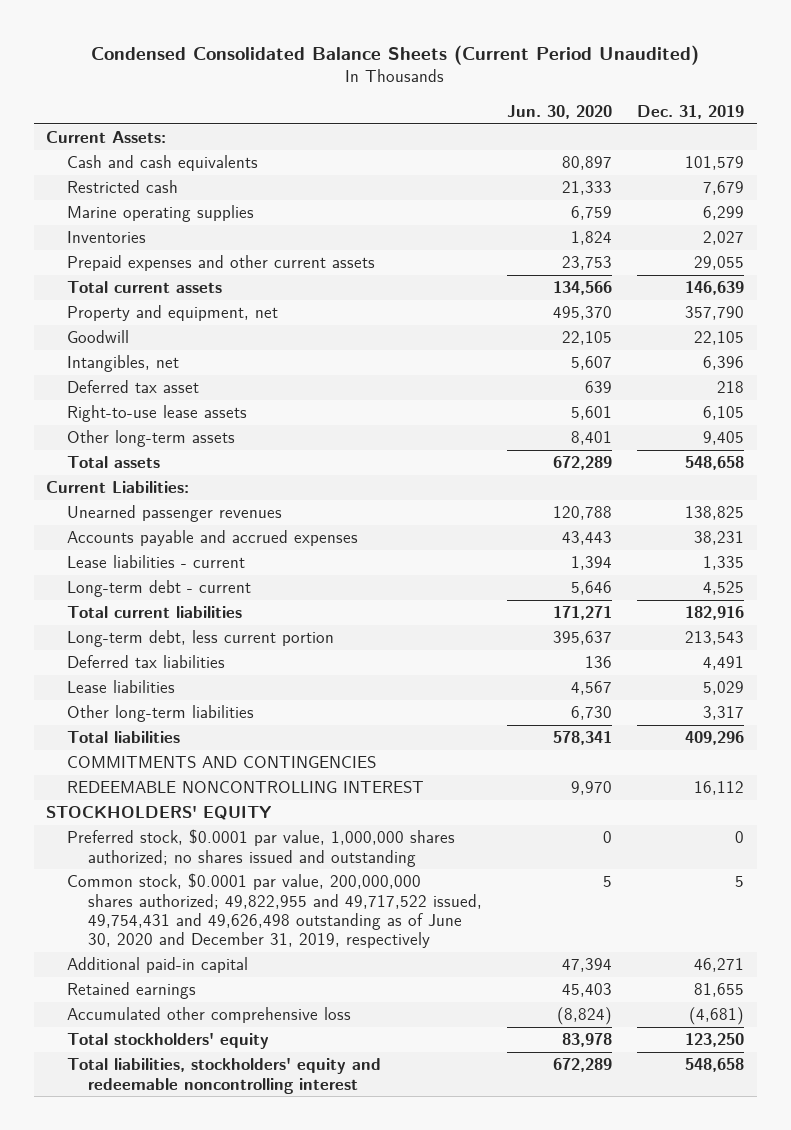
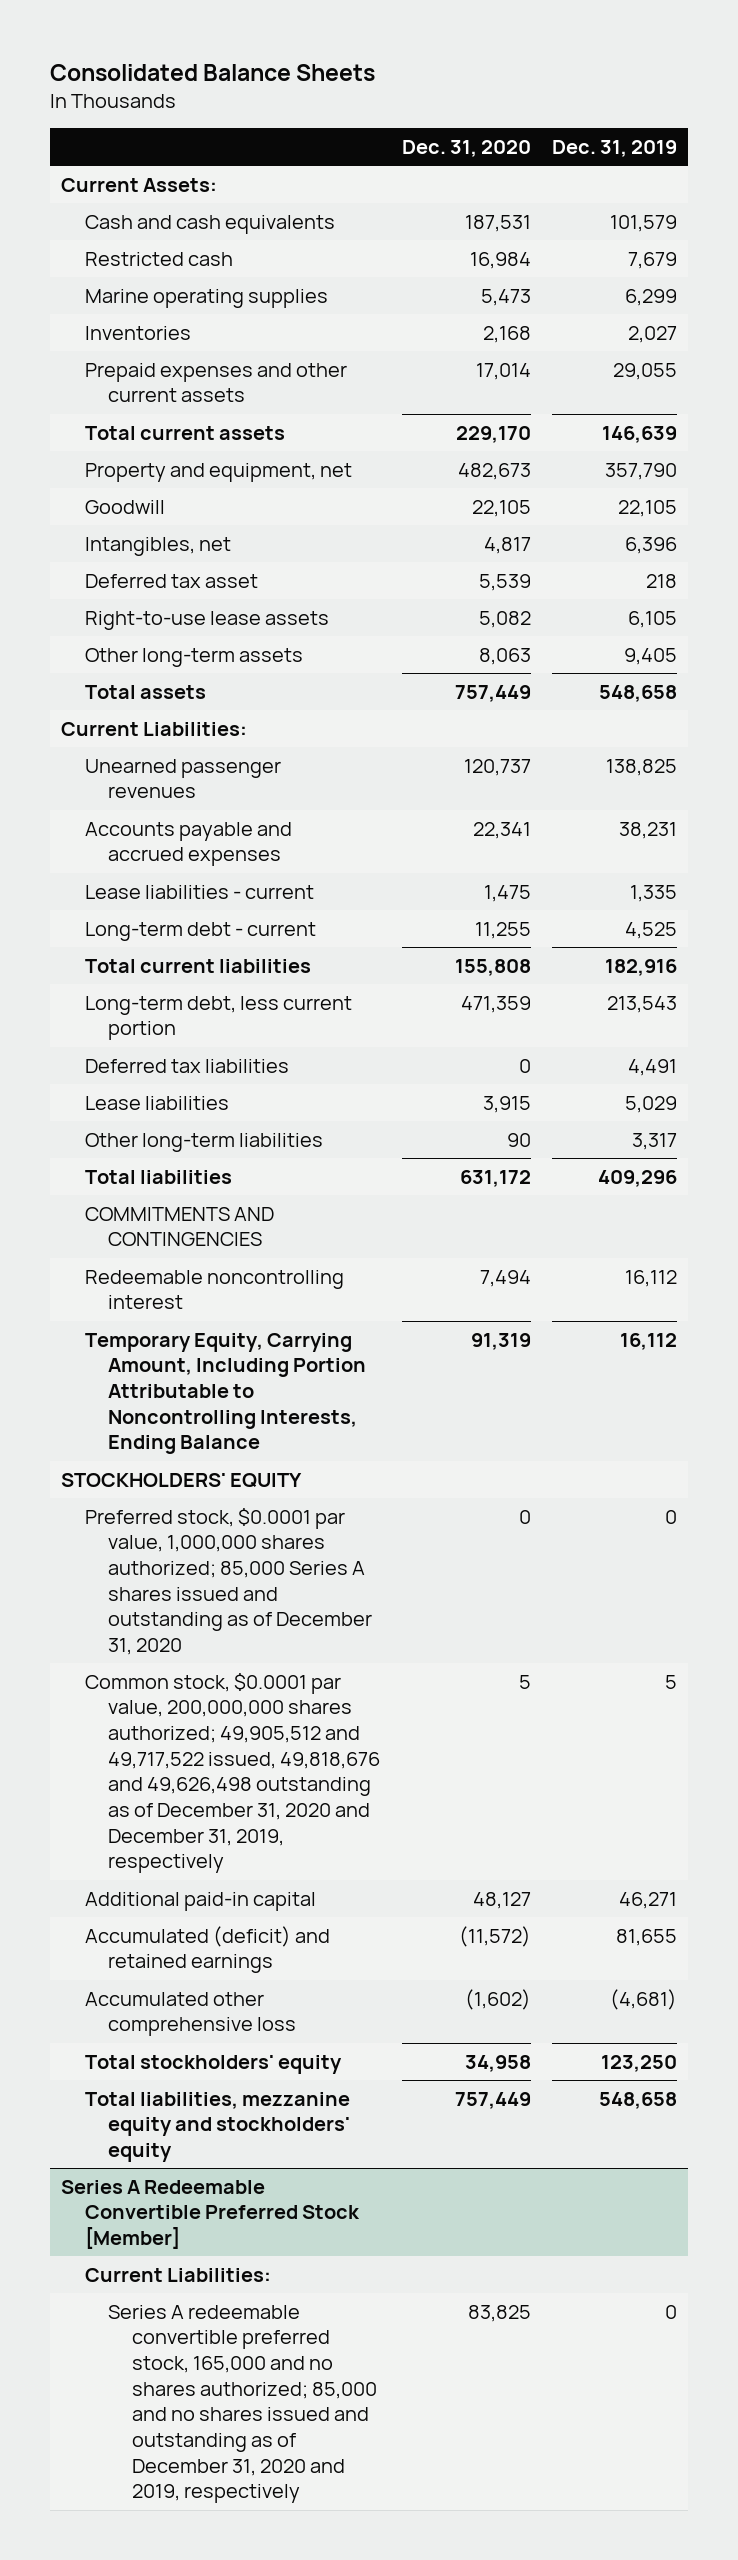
[91,44,700,65] Condensed Consolidated Balance Sheets (Current Period Unaudited) -> [50,64,376,82] Consolidated Balance Sheets
[507,105,613,120] Jun. 30, 2020 -> none
none -> [401,139,531,157] Dec. 31, 2020
[67,781,425,794] REDEEMABLE NONCONTROLLING INTEREST -> [84,1269,344,1310] Redeemable noncontrolling interest
none -> [84,1332,367,1455] Temporary Equity, Carrying Amount, Including Portion Attributable to Noncontrolling Interests, Ending Balance
[67,829,456,867] Preferred stock, $0.0001 par value, 1,000,000 shares authorized; no shares issued and outstanding -> [84,1507,373,1656] Preferred stock, $0.0001 par value, 1,000,000 shares authorized; 85,000 Series A shares issued and outstanding as of December 31, 2020
[67,873,483,949] Common stock, $0.0001 par value, 200,000,000 shares authorized; 49,822,955 and 49,717,522 issued, 49,754,431 and 49,626,498 outstanding as of June 30, 2020 and December 31, 2019, respectively -> [84,1672,381,1874] Common stock, $0.0001 par value, 200,000,000 shares authorized; 49,905,512 and 49,717,522 issued, 49,818,676 and 49,626,498 outstanding as of December 31, 2020 and December 31, 2019, respectively
[67,982,197,1000] Retained earnings -> [84,1925,330,1974] Accumulated (deficit) and retained earnings
[67,1058,382,1094] Total liabilities, stockholders' equity and redeemable noncontrolling interest -> [84,2091,351,2163] Total liabilities, mezzanine equity and stockholders' equity
none -> [60,2179,360,2250] Series A Redeemable Convertible Preferred Stock [Member]
none -> [84,2267,271,2282] Current Liabilities:
none -> [108,2304,378,2504] Series A redeemable convertible preferred stock, 165,000 and no shares authorized; 85,000 and no shares issued and outstanding as of December 31, 2020 and 2019, respectively

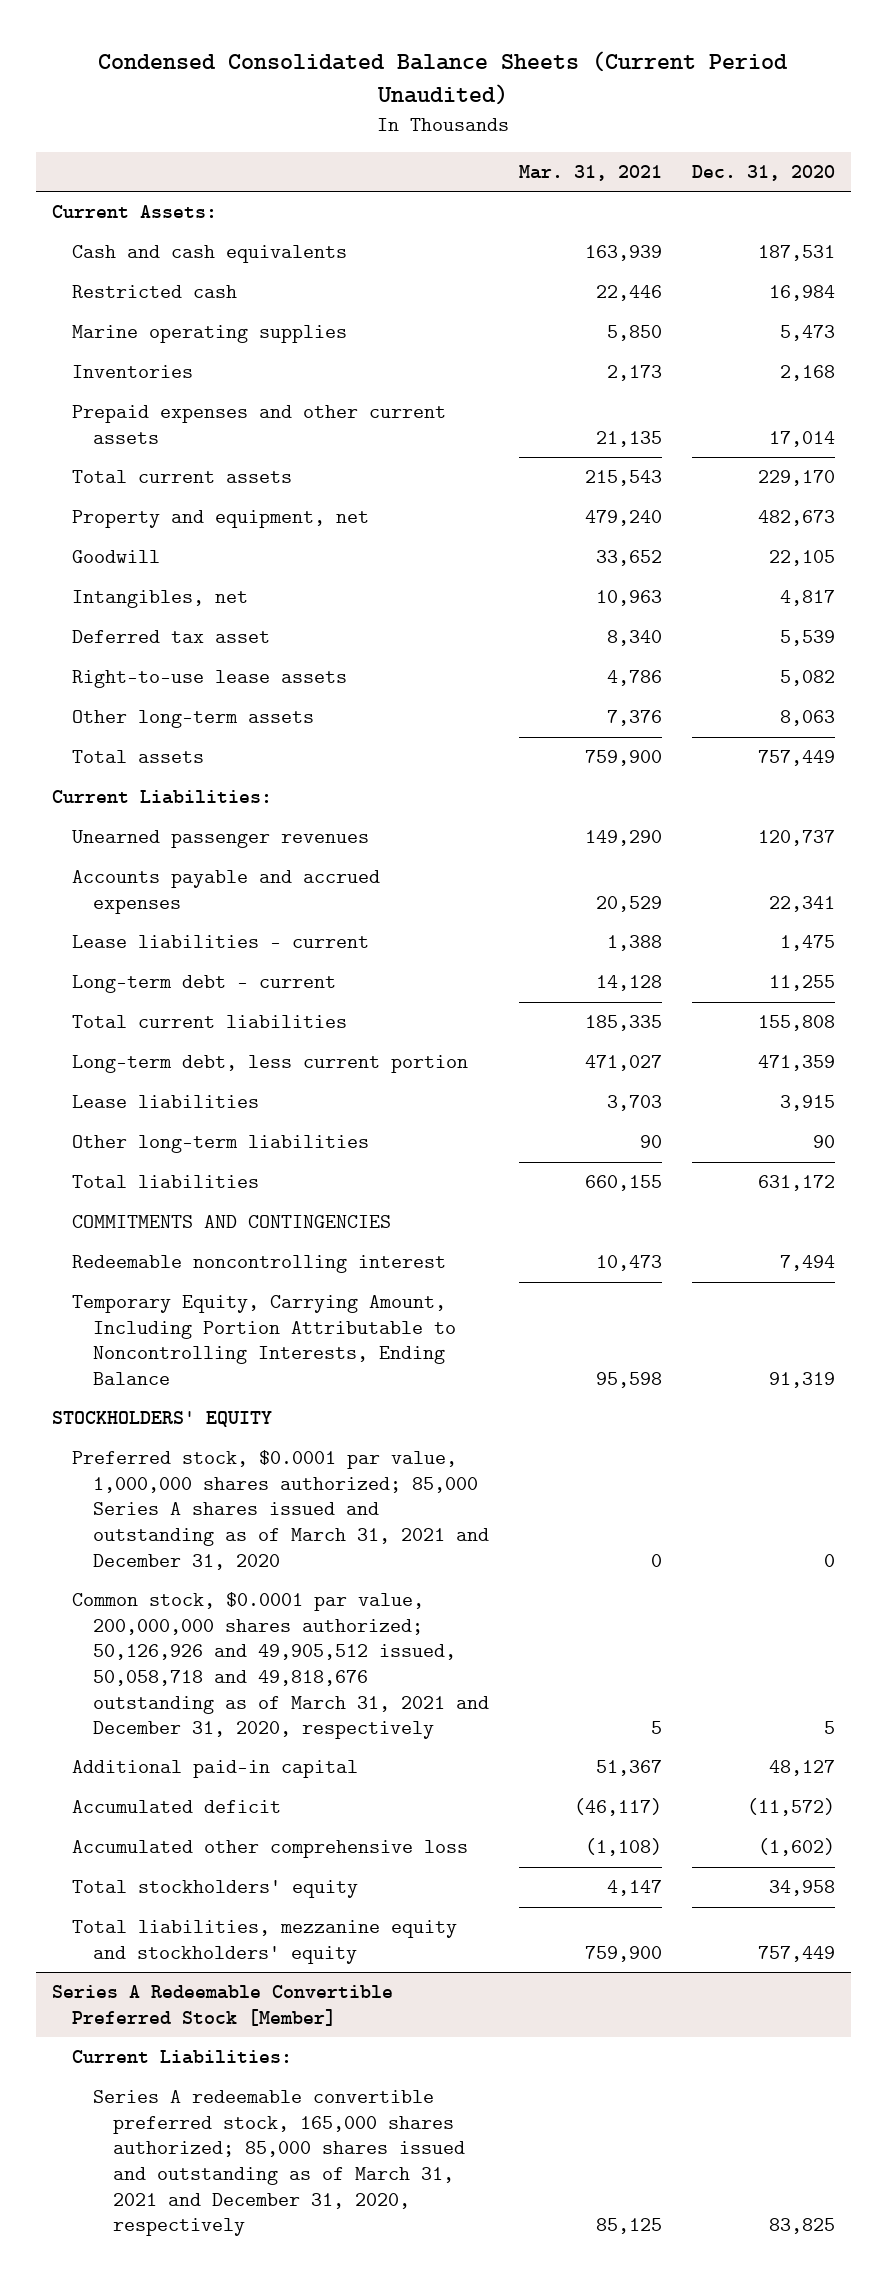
[50,64,376,82] Consolidated Balance Sheets -> [98,51,789,106] Condensed Consolidated Balance Sheets (Current Period Unaudited)
[552,139,678,157] Dec. 31, 2019 -> none
none -> [518,164,662,181] Mar. 31, 2021
[84,1058,289,1073] Deferred tax liabilities -> none
[84,1507,373,1656] Preferred stock, $0.0001 par value, 1,000,000 shares authorized; 85,000 Series A shares issued and outstanding as of December 31, 2020 -> [72,1450,489,1570] Preferred stock, $0.0001 par value, 1,000,000 shares authorized; 85,000 Series A shares issued and outstanding as of March 31, 2021 and December 31, 2020
[84,1672,381,1874] Common stock, $0.0001 par value, 200,000,000 shares authorized; 49,905,512 and 49,717,522 issued, 49,818,676 and 49,626,498 outstanding as of December 31, 2020 and December 31, 2019, respectively -> [72,1592,489,1740] Common stock, $0.0001 par value, 200,000,000 shares authorized; 50,126,926 and 49,905,512 issued, 50,058,718 and 49,818,676 outstanding as of March 31, 2021 and December 31, 2020, respectively
[84,1925,330,1974] Accumulated (deficit) and retained earnings -> [72,1800,282,1814] Accumulated deficit
[108,2304,378,2504] Series A redeemable convertible preferred stock, 165,000 and no shares authorized; 85,000 and no shares issued and outstanding as of December 31, 2020 and 2019, respectively -> [92,2090,466,2237] Series A redeemable convertible preferred stock, 165,000 shares authorized; 85,000 shares issued and outstanding as of March 31, 2021 and December 31, 2020, respectively

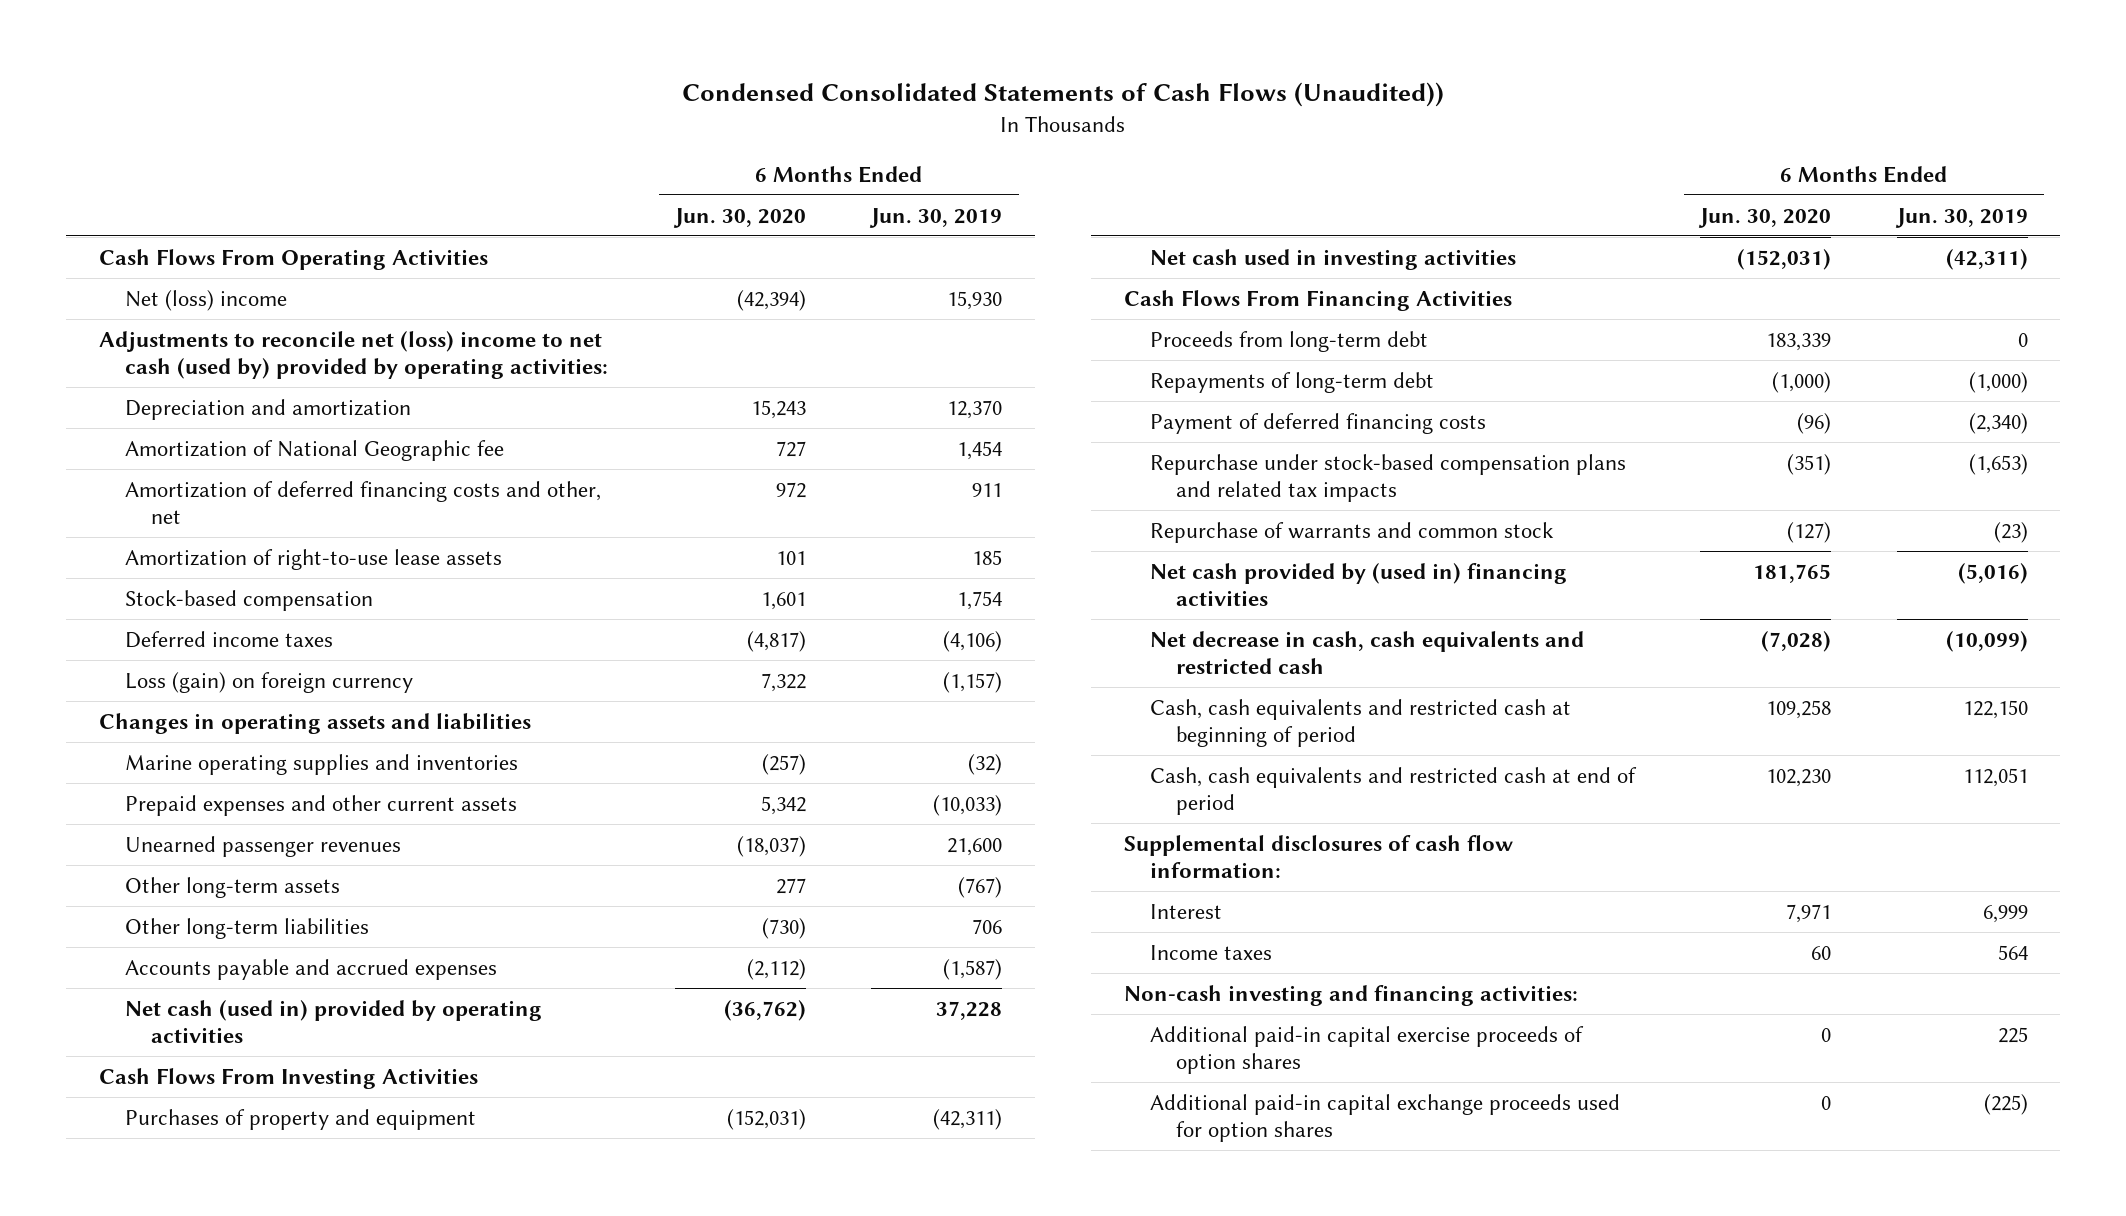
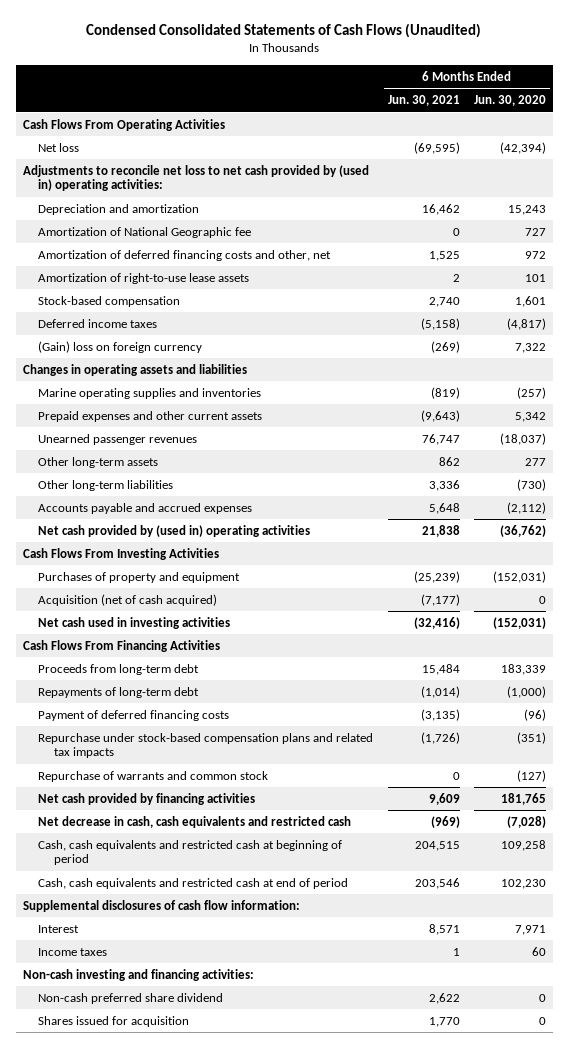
[682,82,1445,108] Condensed Consolidated Statements of Cash Flows (Unaudited)) -> [86,23,482,39] Condensed Consolidated Statements of Cash Flows (Unaudited)
[869,207,1003,228] Jun. 30, 2019 -> none
none -> [387,94,460,106] Jun. 30, 2021
[125,289,288,311] Net (loss) income -> [38,142,80,152] Net loss
[98,330,609,380] Adjustments to reconcile net (loss) income to net cash (used by) provided by operating activities: -> [23,164,370,192] Adjustments to reconcile net loss to net cash provided by (used in) operating activities:
[125,671,414,693] Loss (gain) on foreign currency -> [38,340,203,353] (Gain) loss on foreign currency
[125,999,543,1044] Net cash (used in) provided by operating activities -> [38,524,311,537] Net cash provided by (used in) operating activities
none -> [38,593,218,606] Acquisition (net of cash acquired)
[1150,562,1568,607] Net cash provided by (used in) financing activities -> [38,792,256,805] Net cash provided by financing activities
[1150,1025,1585,1075] Additional paid-in capital exercise proceeds of option shares -> none
[1150,1093,1621,1143] Additional paid-in capital exchange proceeds used for option shares -> none
none -> [38,992,224,1004] Non-cash preferred share dividend
none -> [38,1015,190,1027] Shares issued for acquisition

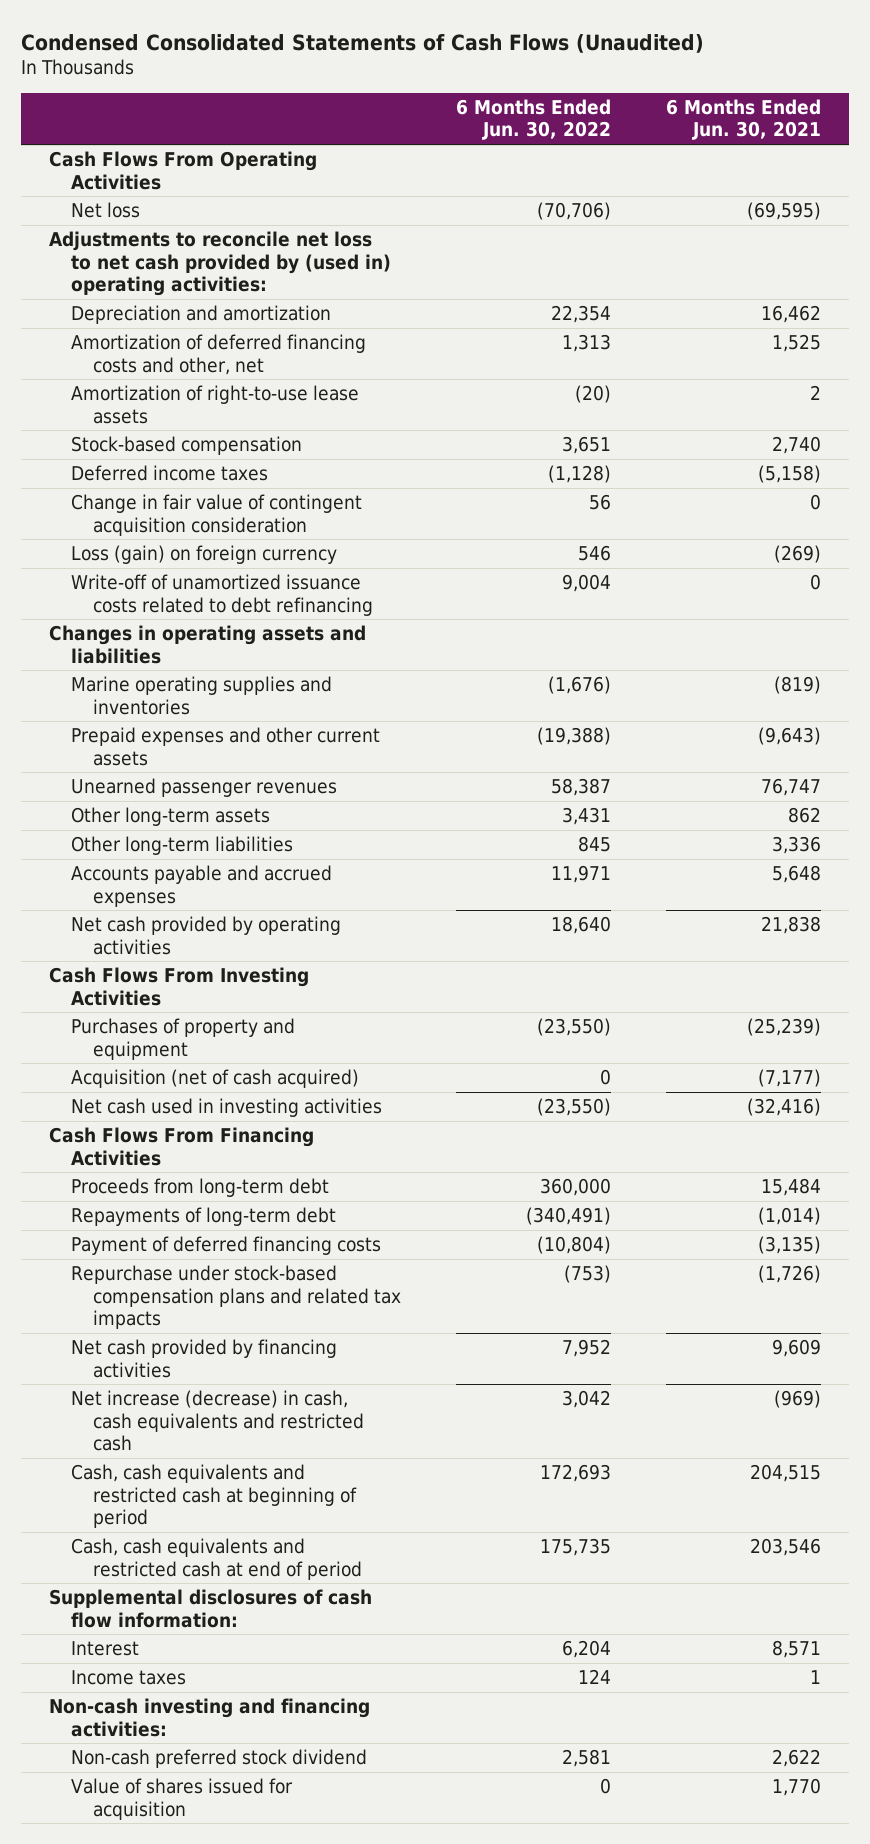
[473,94,546,106] Jun. 30, 2020 -> none
none -> [456,98,612,141] 6 Months Ended Jun. 30, 2022
[38,226,252,238] Amortization of National Geographic fee -> none
none -> [71,494,363,536] Change in fair value of contingent acquisition consideration
[38,340,203,353] (Gain) loss on foreign currency -> [71,545,338,565] Loss (gain) on foreign currency
none -> [71,574,374,616] Write-off of unamortized issuance costs related to debt refinancing
[38,524,311,537] Net cash provided by (used in) operating activities -> [71,916,342,955] Net cash provided by operating activities
[38,770,269,782] Repurchase of warrants and common stock -> none
[38,815,352,828] Net decrease in cash, cash equivalents and restricted cash -> [71,1390,365,1452] Net increase (decrease) in cash, cash equivalents and restricted cash
[38,992,224,1004] Non-cash preferred share dividend -> [71,1749,368,1769] Non-cash preferred stock dividend
[38,1015,190,1027] Shares issued for acquisition -> [71,1778,294,1820] Value of shares issued for acquisition

